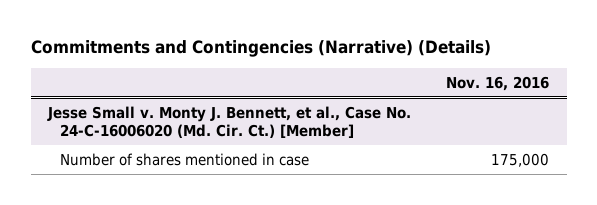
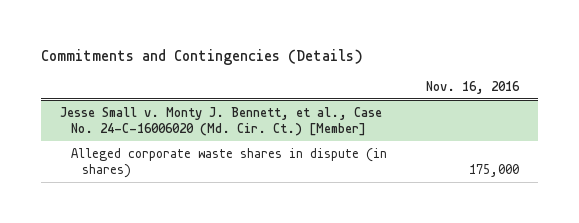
[30,40,491,58] Commitments and Contingencies (Narrative) (Details) -> [40,48,363,65] Commitments and Contingencies (Details)
[60,152,310,166] Number of shares mentioned in case -> [71,148,388,178] Alleged corporate waste shares in dispute (in shares)

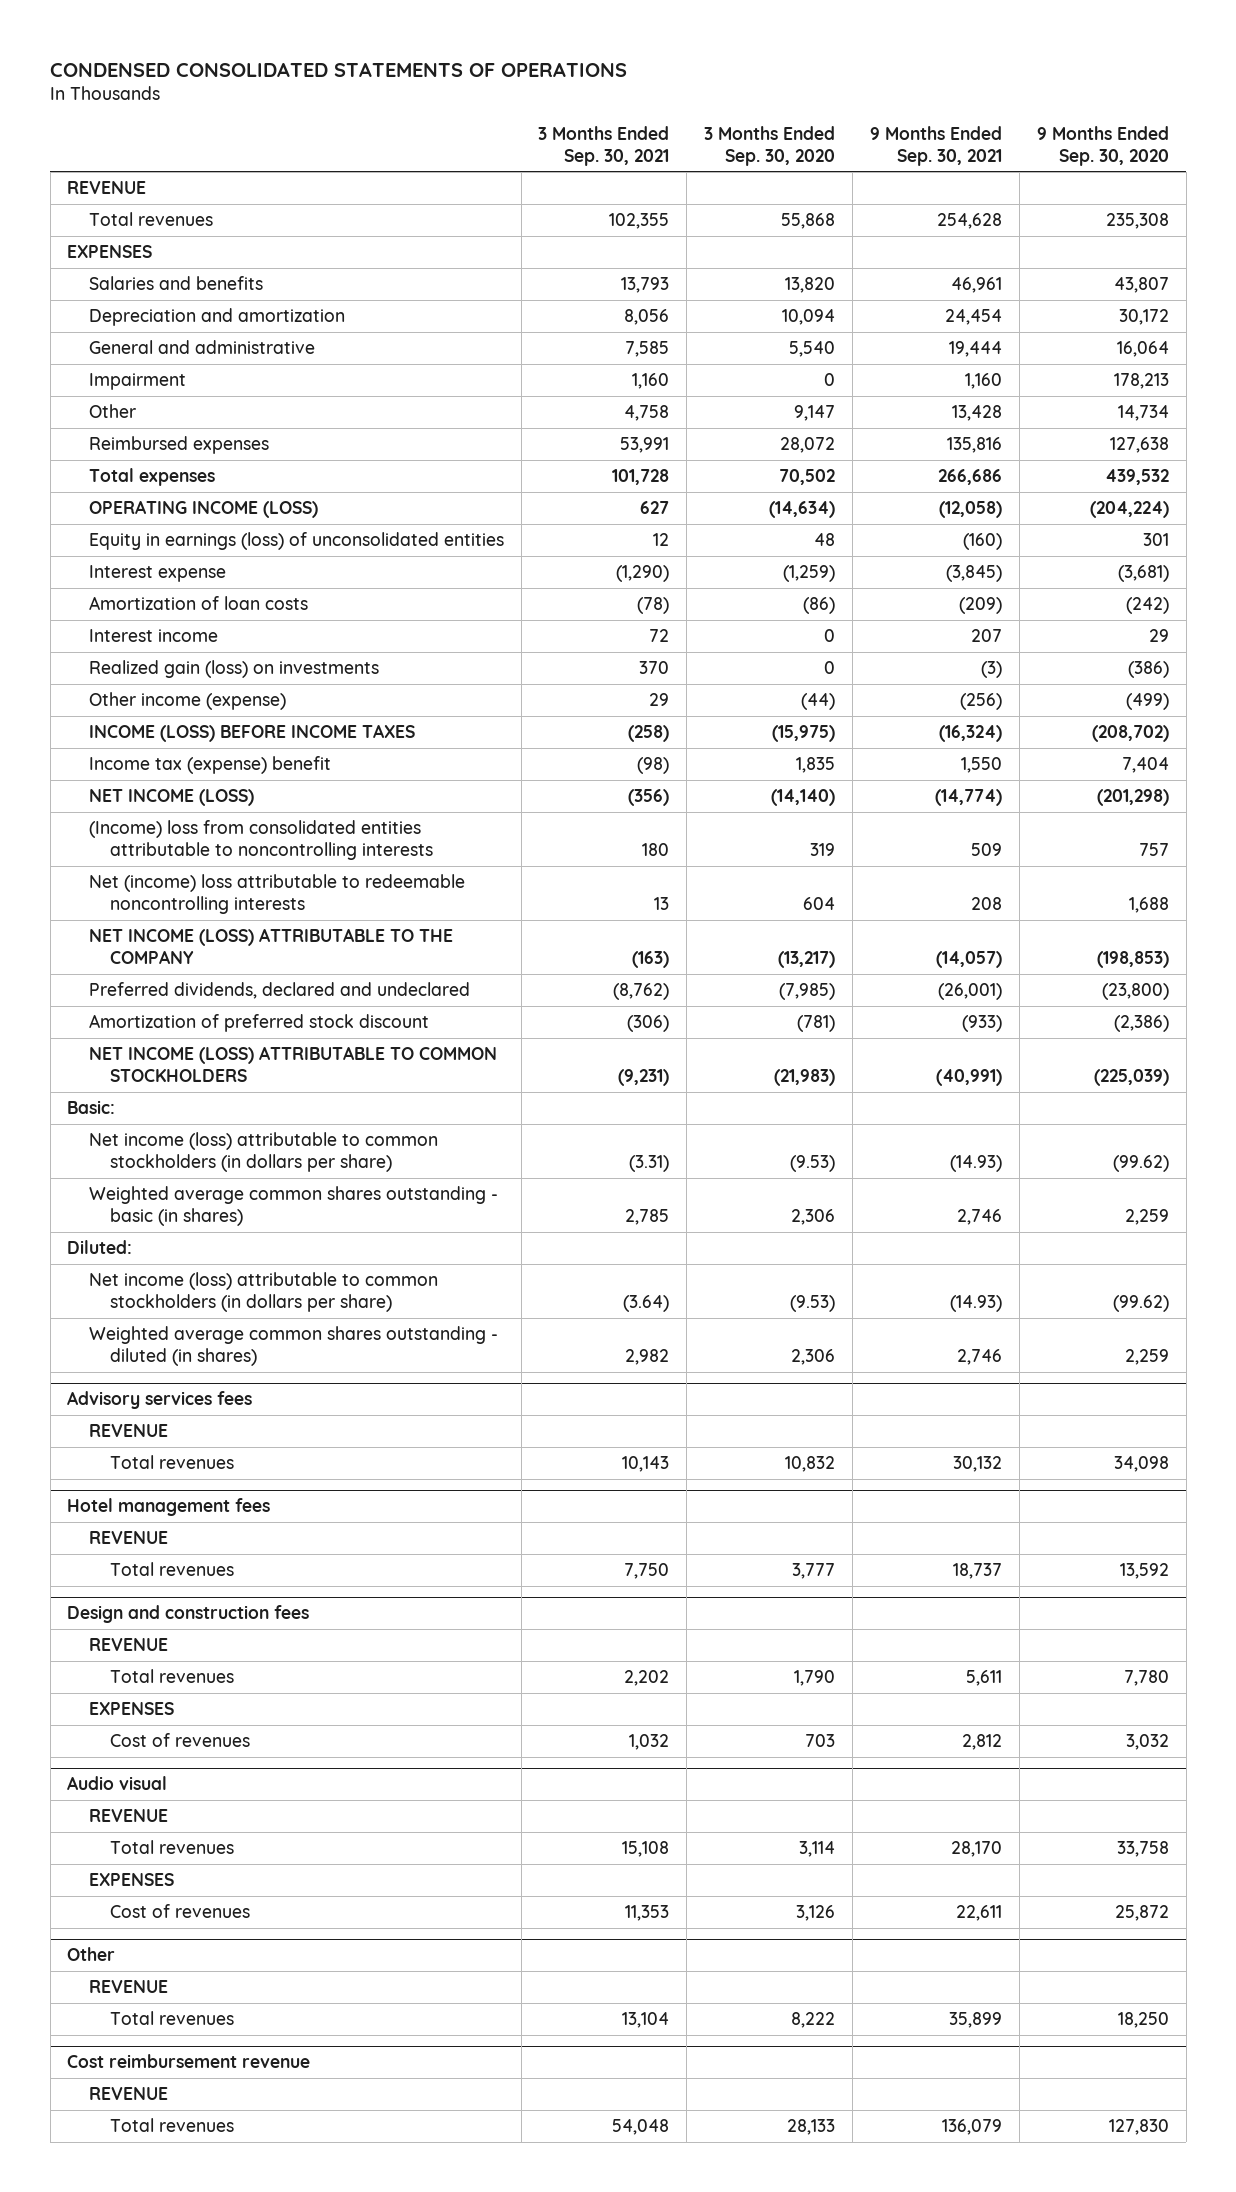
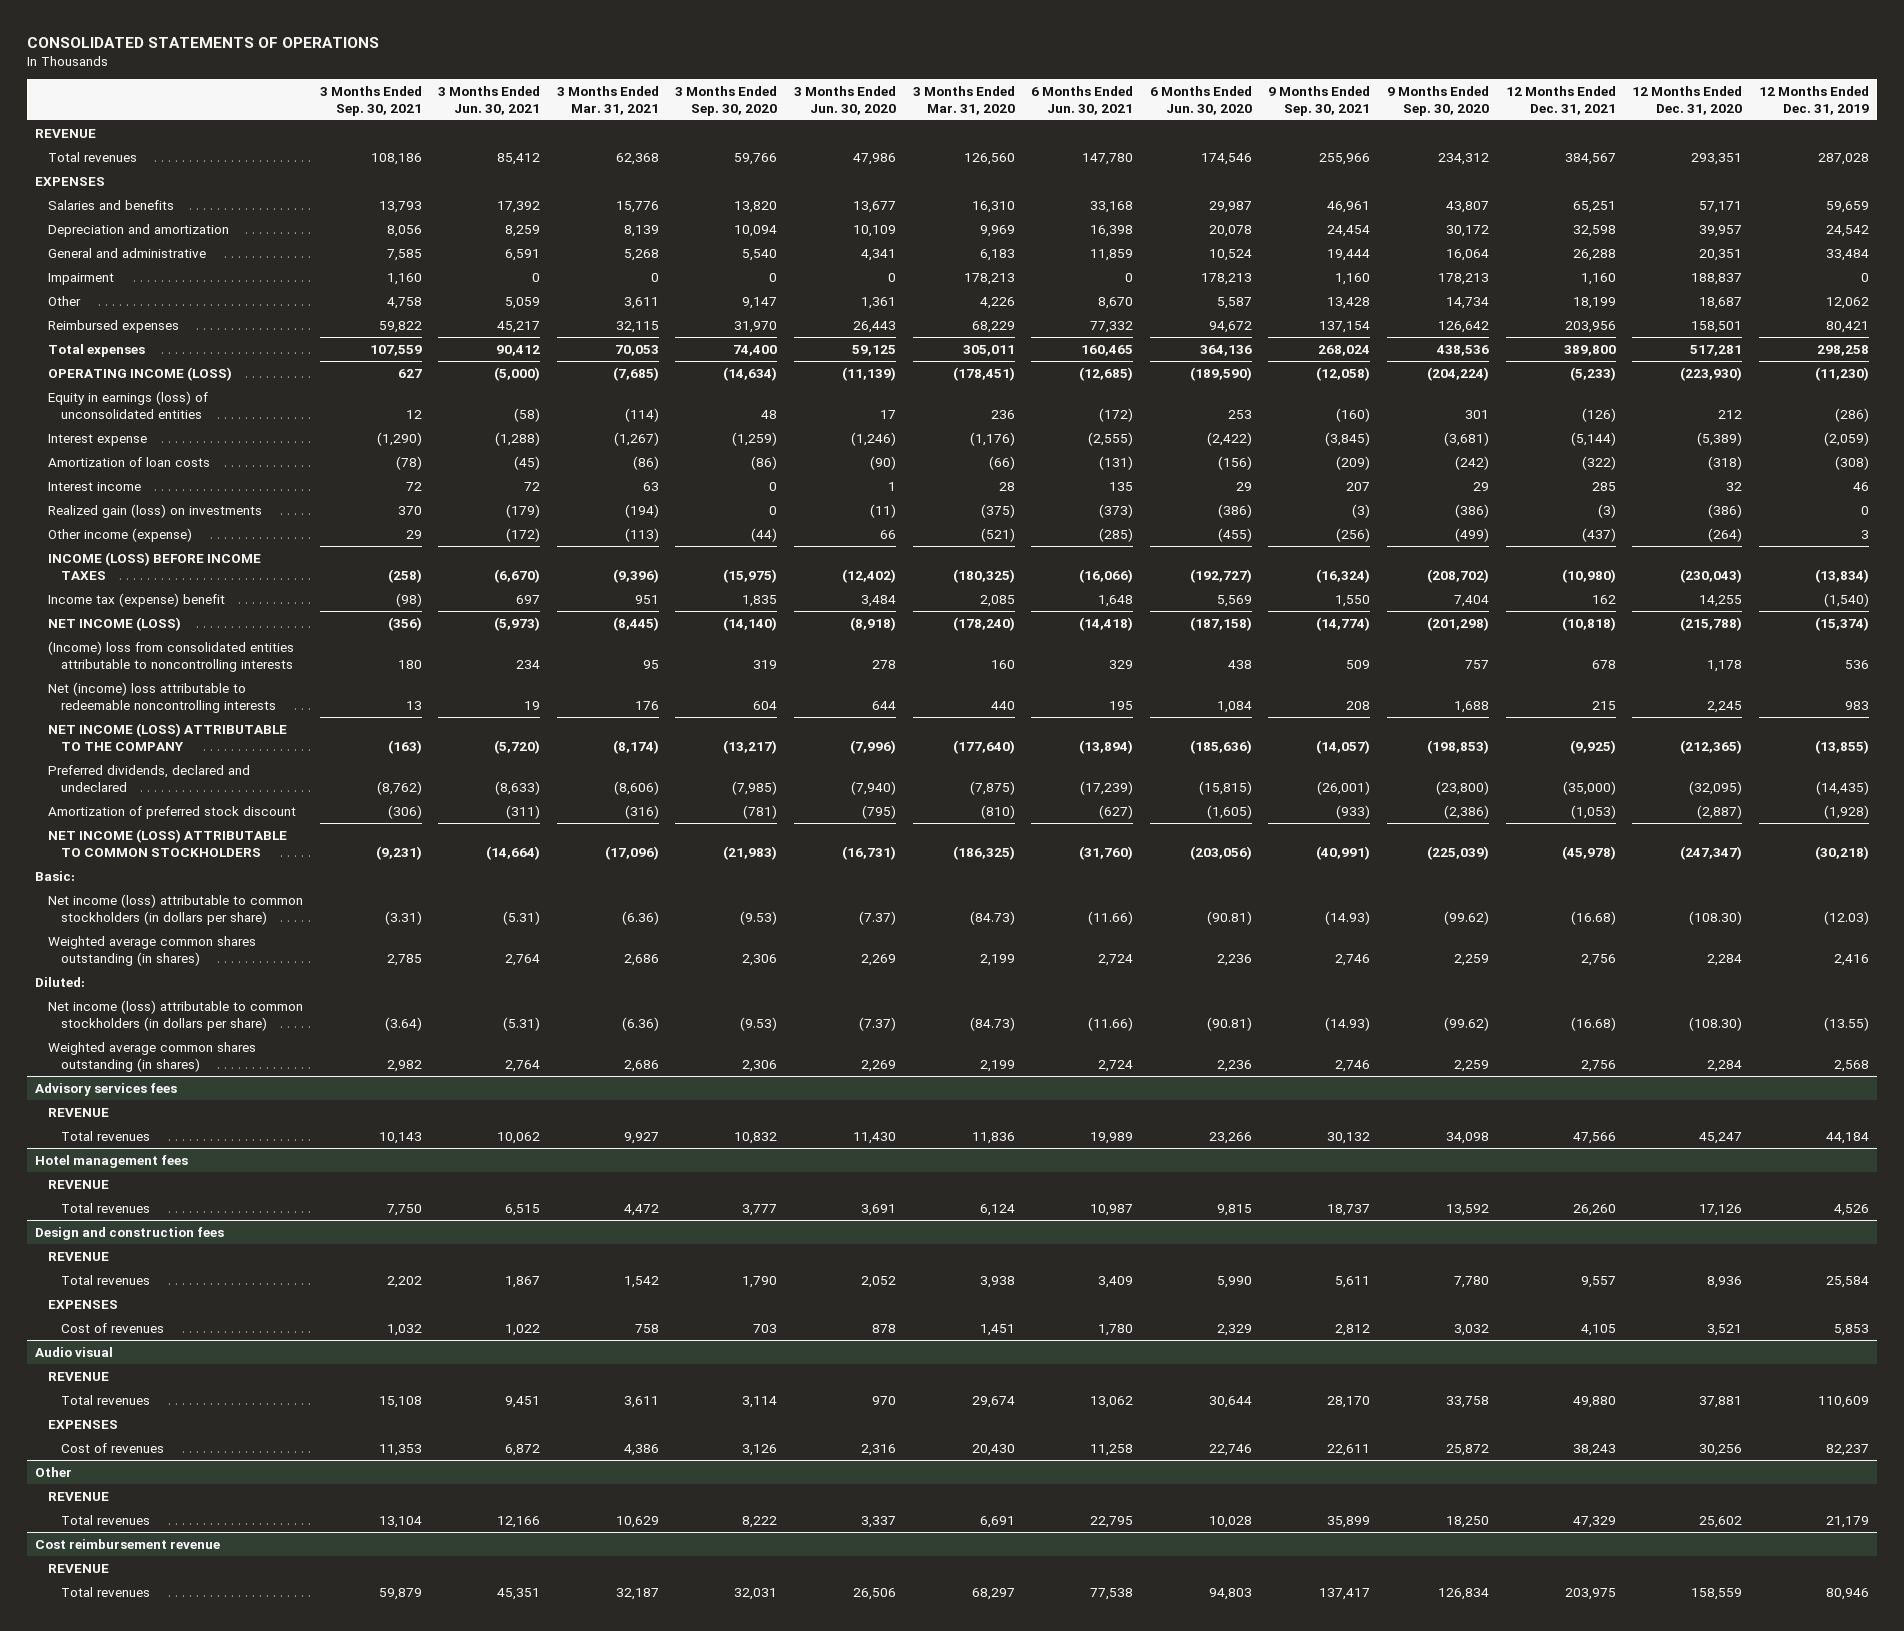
[50,61,628,77] CONDENSED CONSOLIDATED STATEMENTS OF OPERATIONS -> [26,36,379,48] CONSOLIDATED STATEMENTS OF OPERATIONS
none -> [438,85,541,115] 3 Months Ended Jun. 30, 2021
none -> [556,85,659,115] 3 Months Ended Mar. 31, 2021
none -> [794,85,897,115] 3 Months Ended Jun. 30, 2020
none -> [912,85,1015,115] 3 Months Ended Mar. 31, 2020
none -> [1031,85,1134,115] 6 Months Ended Jun. 30, 2021
none -> [1149,85,1252,115] 6 Months Ended Jun. 30, 2020
none -> [1505,85,1616,115] 12 Months Ended Dec. 31, 2021
none -> [1632,85,1743,115] 12 Months Ended Dec. 31, 2020
none -> [1758,85,1869,115] 12 Months Ended Dec. 31, 2019
[609,212,670,229] 102,355 -> [370,152,422,165] 108,186
[781,212,836,229] 55,868 -> [734,152,778,165] 59,766
[937,212,1003,229] 254,628 -> [1319,152,1371,165] 255,966
[1105,212,1169,229] 235,308 -> [1437,152,1489,165] 234,312
[620,436,670,453] 53,991 -> [378,320,422,333] 59,822
[780,436,836,453] 28,072 -> [734,320,778,333] 31,970
[947,436,1003,453] 135,816 -> [1319,320,1371,333] 137,154
[1109,436,1169,453] 127,638 -> [1437,320,1489,333] 126,642
[612,468,670,485] 101,728 -> [369,344,422,356] 107,559
[779,468,836,485] 70,502 -> [733,344,778,356] 74,400
[938,468,1003,485] 266,686 -> [1318,344,1371,356] 268,024
[1104,468,1169,485] 439,532 -> [1435,344,1489,356] 438,536
[88,1185,498,1227] Weighted average common shares outstanding - basic (in shares) -> [48,935,257,966] Weighted average common shares outstanding (in shares)
[88,1325,498,1367] Weighted average common shares outstanding - diluted (in shares) -> [48,1041,257,1072] Weighted average common shares outstanding (in shares)
[612,2118,670,2135] 54,048 -> [378,1587,422,1600] 59,879
[787,2118,836,2135] 28,133 -> [734,1587,778,1600] 32,031
[942,2118,1003,2135] 136,079 -> [1319,1587,1371,1600] 137,417
[1108,2118,1169,2135] 127,830 -> [1437,1587,1489,1600] 126,834

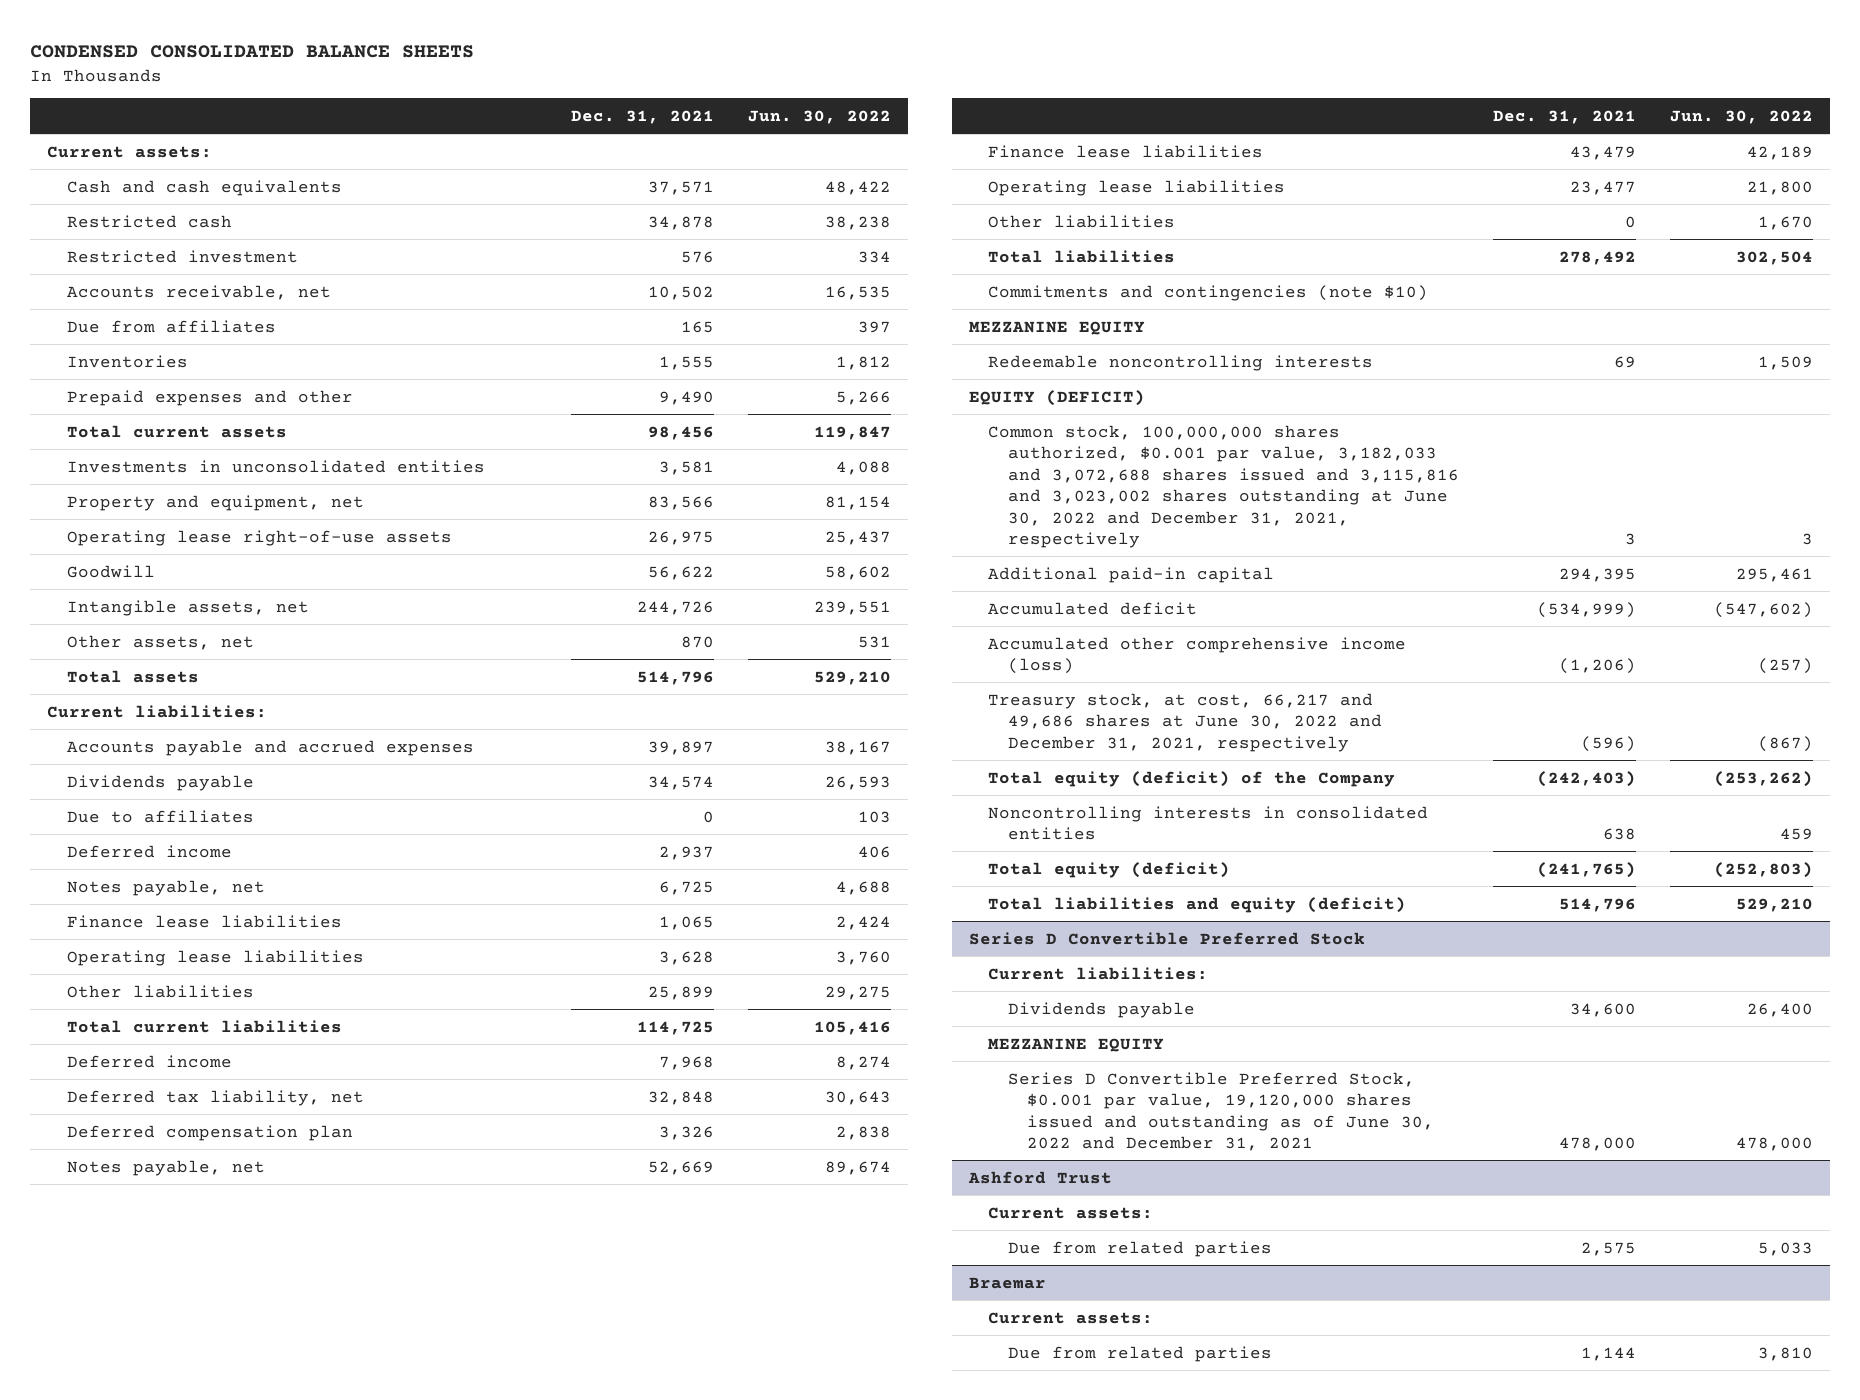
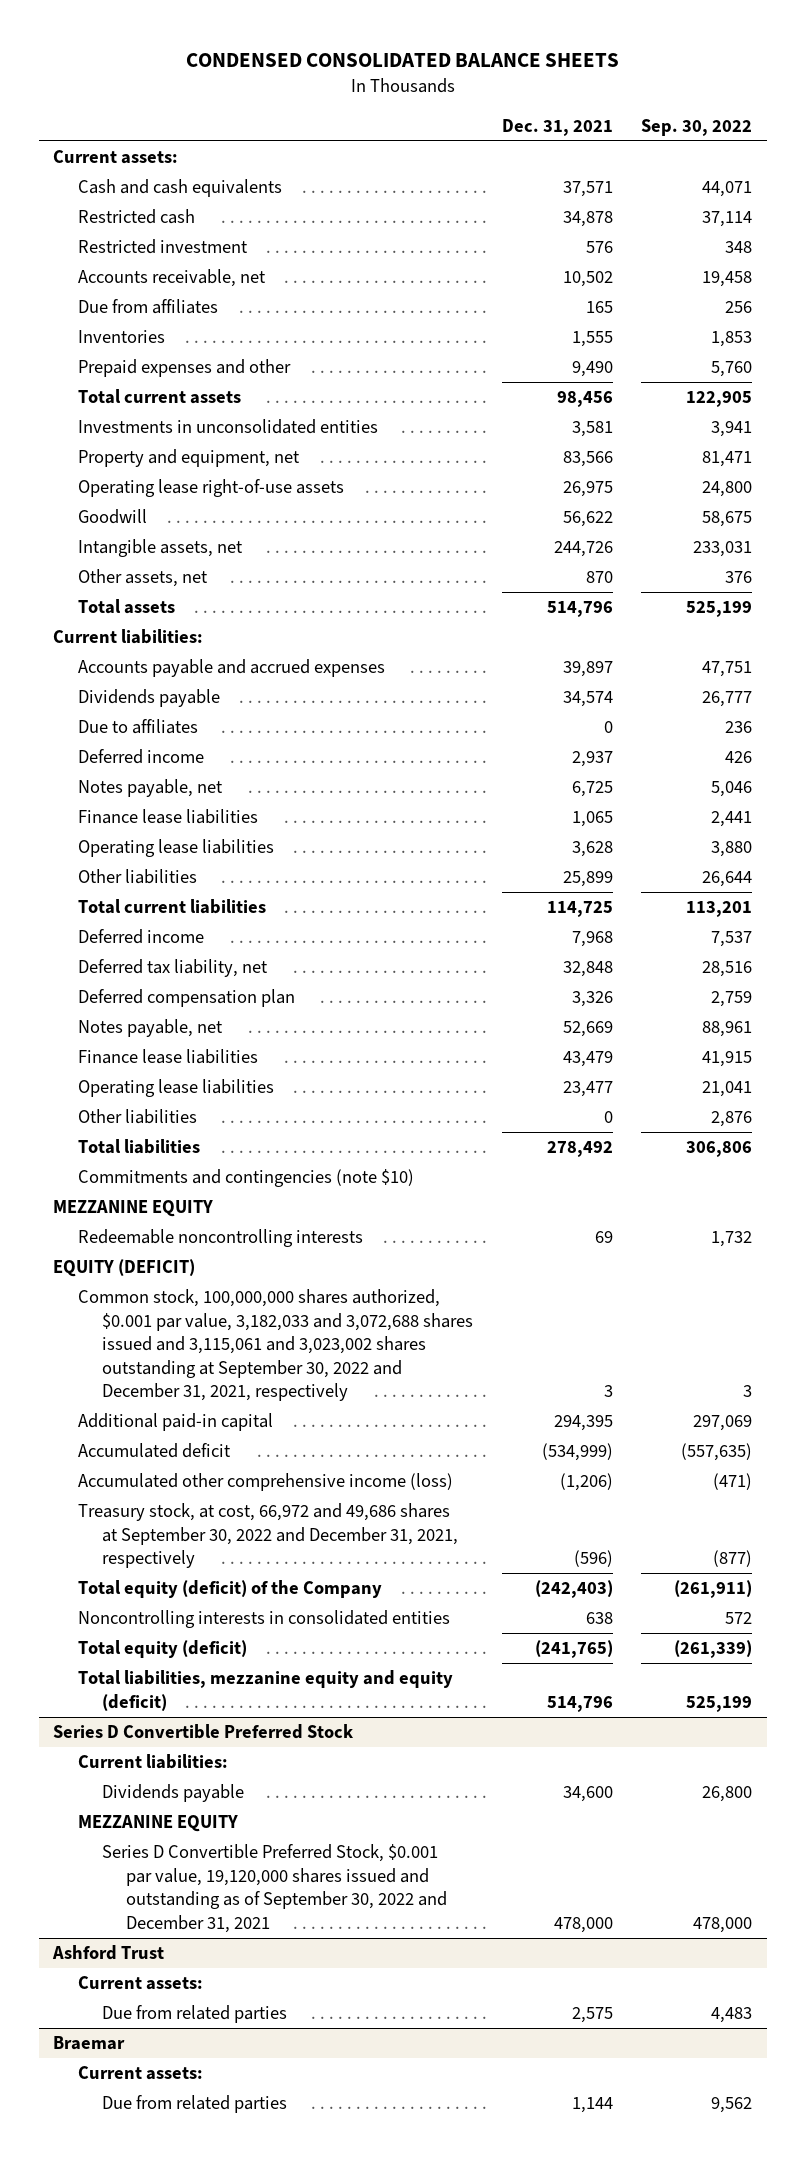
[748,110,892,125] Jun. 30, 2022 -> none
none -> [641,118,753,136] Sep. 30, 2022
[988,424,1459,548] Common stock, 100,000,000 shares authorized, $0.001 par value, 3,182,033 and 3,072,688 shares issued and 3,115,816 and 3,023,002 shares outstanding at June 30, 2022 and December 31, 2021, respectively -> [77,1289,473,1402] Common stock, 100,000,000 shares authorized, $0.001 par value, 3,182,033 and 3,072,688 shares issued and 3,115,061 and 3,023,002 shares outstanding at September 30, 2022 and December 31, 2021, respectively
[988,692,1382,752] Treasury stock, at cost, 66,217 and 49,686 shares at June 30, 2022 and December 31, 2021, respectively -> [77,1503,458,1569] Treasury stock, at cost, 66,972 and 49,686 shares at September 30, 2022 and December 31, 2021, respectively
[988,896,1407,913] Total liabilities and equity (deficit) -> [77,1670,453,1711] Total liabilities, mezzanine equity and equity (deficit)
[1007,1071,1435,1152] Series D Convertible Preferred Stock, $0.001 par value, 19,120,000 shares issued and outstanding as of June 30, 2022 and December 31, 2021 -> [101,1844,448,1933] Series D Convertible Preferred Stock, $0.001 par value, 19,120,000 shares issued and outstanding as of September 30, 2022 and December 31, 2021

